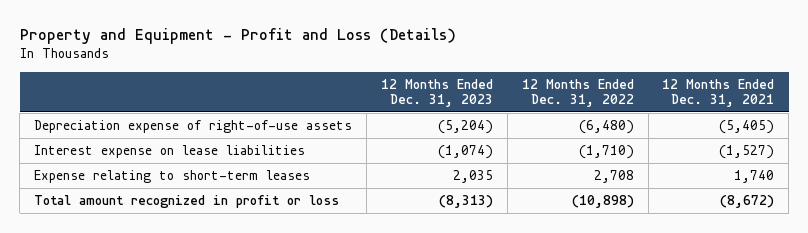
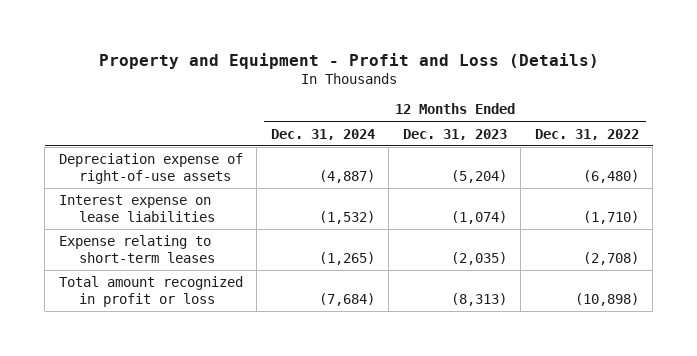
[662,78,775,108] 12 Months Ended Dec. 31, 2021 -> none
none -> [270,128,375,140] Dec. 31, 2024
[452,169,493,183] 2,035 -> [450,252,507,266] (2,035)
[593,169,634,183] 2,708 -> [582,252,639,266] (2,708)

